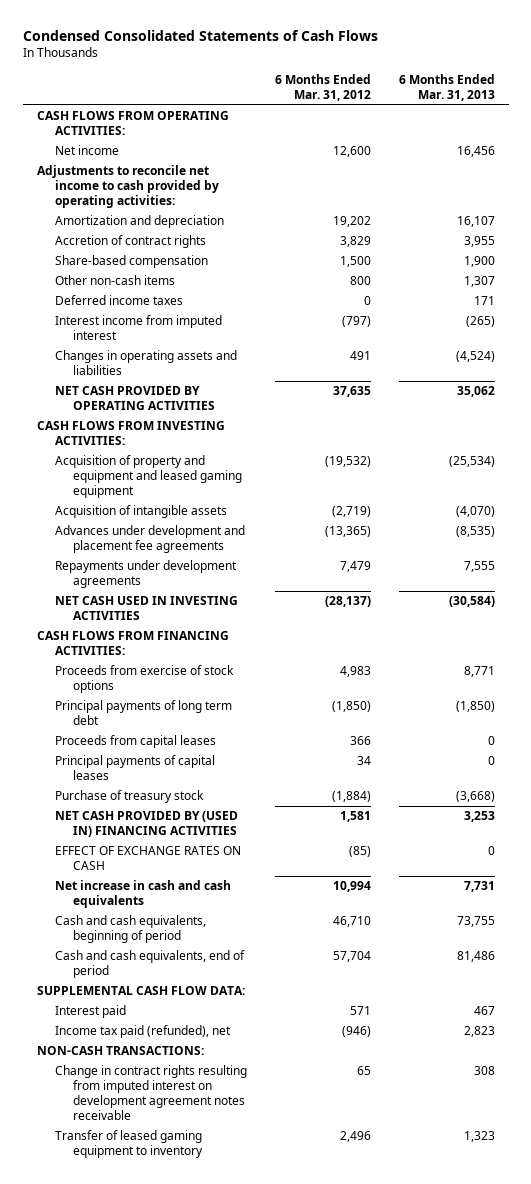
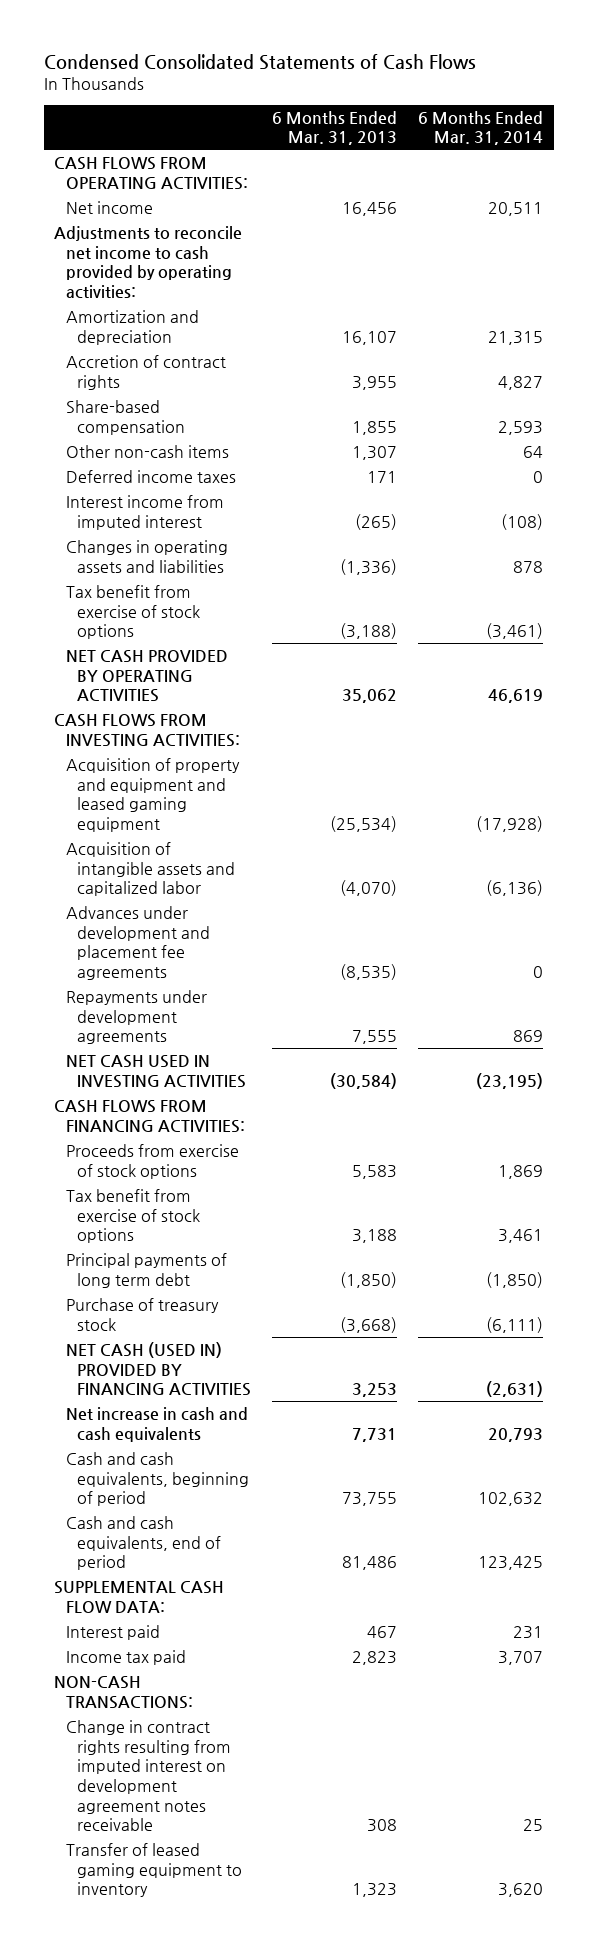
[274,73,371,101] 6 Months Ended Mar. 31, 2012 -> none
none -> [418,110,544,146] 6 Months Ended Mar. 31, 2014
[463,256,495,268] 1,900 -> [352,420,398,435] 1,855
[455,351,495,363] (4,524) -> [340,558,398,575] (1,336)
none -> [65,584,200,640] Tax benefit from exercise of stock options
[54,505,227,519] Acquisition of intangible assets -> [65,841,235,897] Acquisition of intangible assets and capitalized labor
[463,666,495,678] 8,771 -> [352,1164,398,1179] 5,583
none -> [65,1188,200,1244] Tax benefit from exercise of stock options
[54,735,216,749] Proceeds from capital leases -> none
[54,755,215,781] Principal payments of capital leases -> none
[54,846,241,871] EFFECT OF EXCHANGE RATES ON CASH -> none
[54,811,238,838] NET CASH PROVIDED BY (USED IN) FINANCING ACTIVITIES -> [65,1341,251,1397] NET CASH (USED IN) PROVIDED BY FINANCING ACTIVITIES
[54,1025,231,1039] Income tax paid (refunded), net -> [65,1649,186,1665] Income tax paid

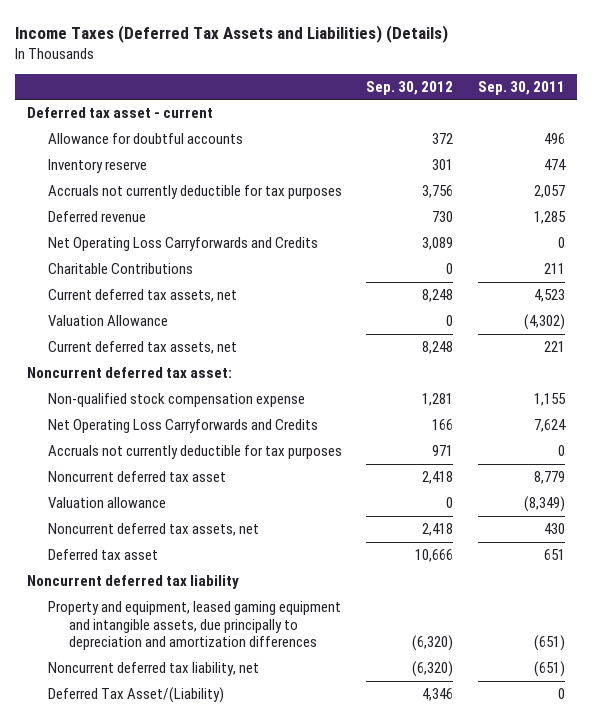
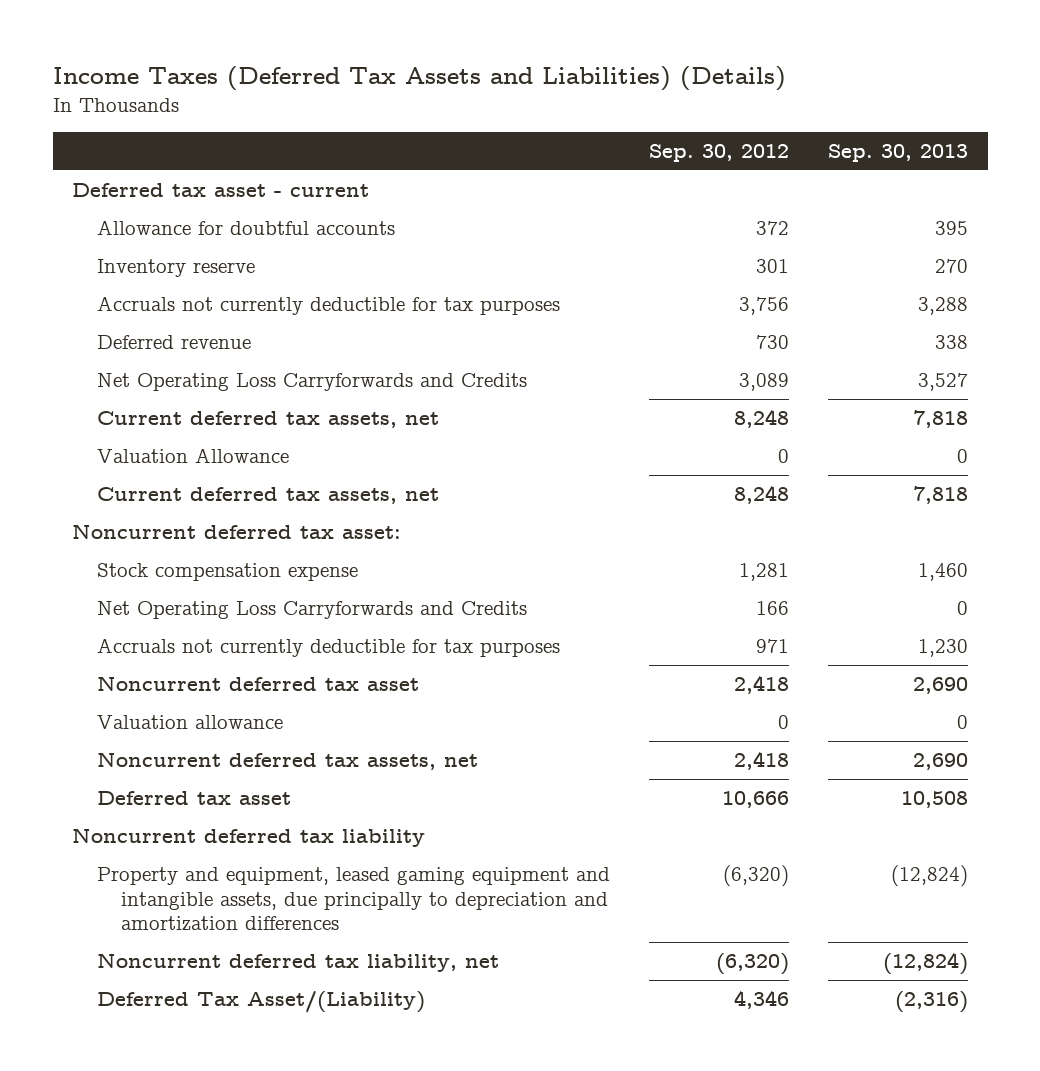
[477,80,565,95] Sep. 30, 2011 -> none
none -> [828,144,969,163] Sep. 30, 2013
[48,263,194,275] Charitable Contributions -> none
[48,393,306,408] Non-qualified stock compensation expense -> [96,562,358,581] Stock compensation expense

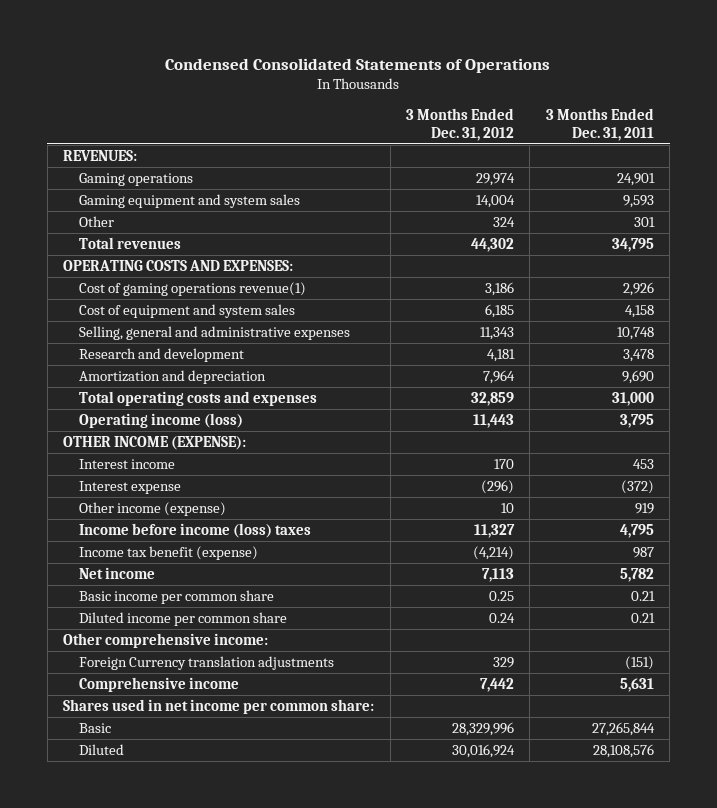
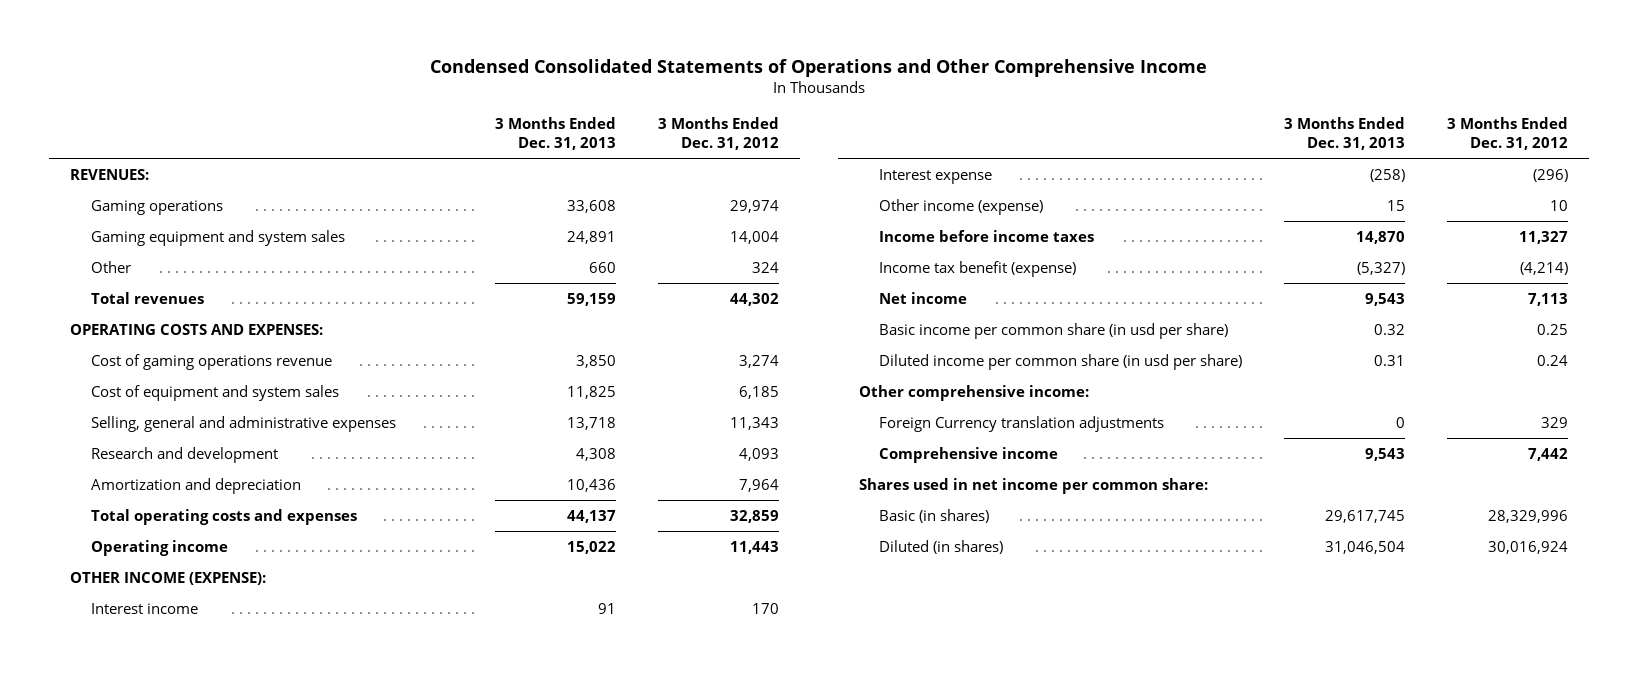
[165,57,551,73] Condensed Consolidated Statements of Operations -> [430,58,1208,77] Condensed Consolidated Statements of Operations and Other Comprehensive Income
[545,107,654,141] 3 Months Ended Dec. 31, 2011 -> none
none -> [495,116,617,151] 3 Months Ended Dec. 31, 2013
[79,282,307,297] Cost of gaming operations revenue(1) -> [90,353,332,370] Cost of gaming operations revenue
[484,282,514,297] 3,186 -> [739,354,780,368] 3,274
[486,349,515,363] 4,181 -> [739,447,780,461] 4,093
[79,413,244,429] Operating income (loss) -> [90,539,228,556] Operating income
[79,523,312,539] Income before income (loss) taxes -> [878,229,1094,242] Income before income taxes
[79,590,275,605] Basic income per common share -> [878,322,1228,339] Basic income per common share (in usd per share)
[79,612,288,627] Diluted income per common share -> [878,353,1242,370] Diluted income per common share (in usd per share)
[79,723,112,734] Basic -> [878,508,989,523] Basic (in shares)
[79,744,125,756] Diluted -> [878,539,1003,554] Diluted (in shares)

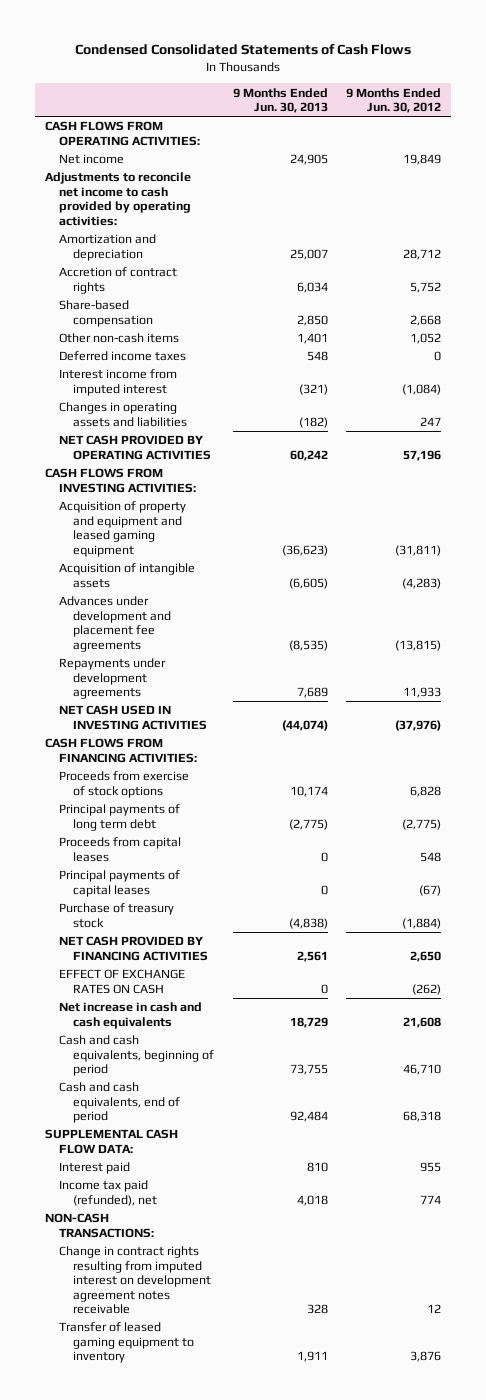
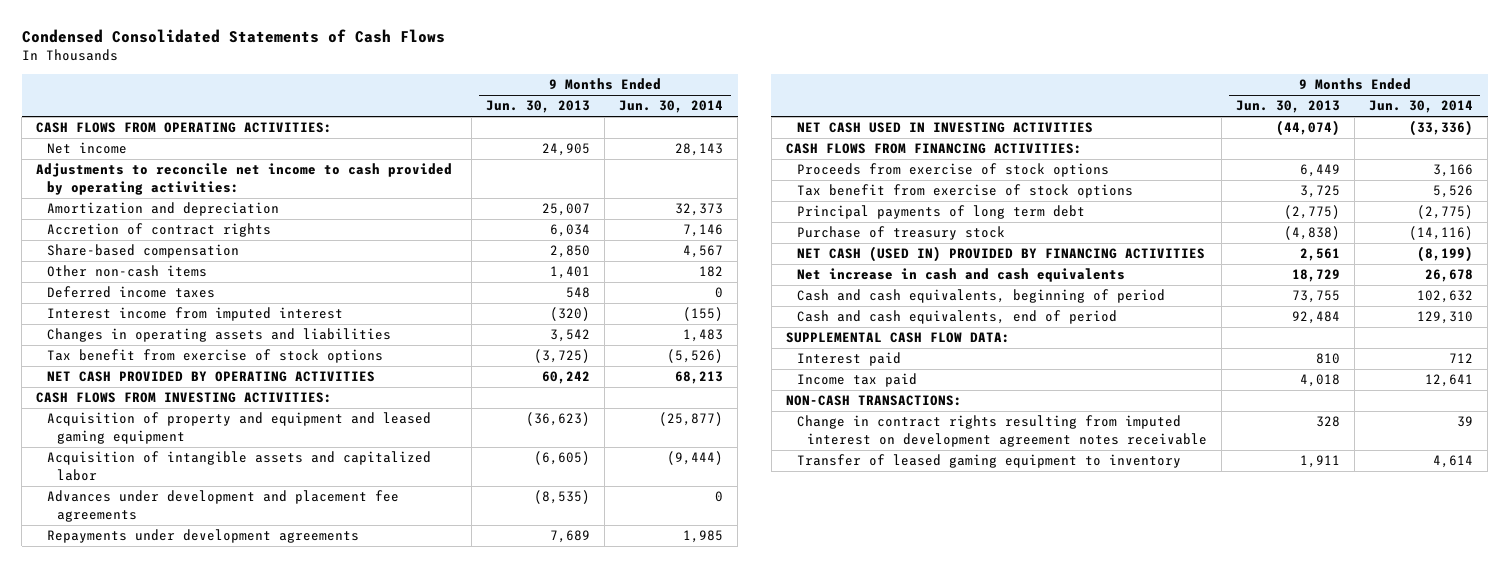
[346,87,442,114] 9 Months Ended Jun. 30, 2012 -> none
none -> [619,100,724,114] Jun. 30, 2014
[298,383,328,395] (321) -> [550,307,591,322] (320)
[298,416,328,428] (182) -> [550,329,591,343] 3,542
none -> [46,349,383,364] Tax benefit from exercise of stock options
[58,563,195,588] Acquisition of intangible assets -> [46,451,431,481] Acquisition of intangible assets and capitalized labor
[289,785,328,797] 10,174 -> [1300,164,1341,178] 6,449
none -> [796,184,1133,199] Tax benefit from exercise of stock options
[58,837,181,862] Proceeds from capital leases -> none
[58,870,180,897] Principal payments of capital leases -> none
[58,969,185,994] EFFECT OF EXCHANGE RATES ON CASH -> none
[58,936,208,961] NET CASH PROVIDED BY FINANCING ACTIVITIES -> [796,246,1205,263] NET CASH (USED IN) PROVIDED BY FINANCING ACTIVITIES
[58,1180,157,1206] Income tax paid (refunded), net -> [796,373,917,388] Income tax paid

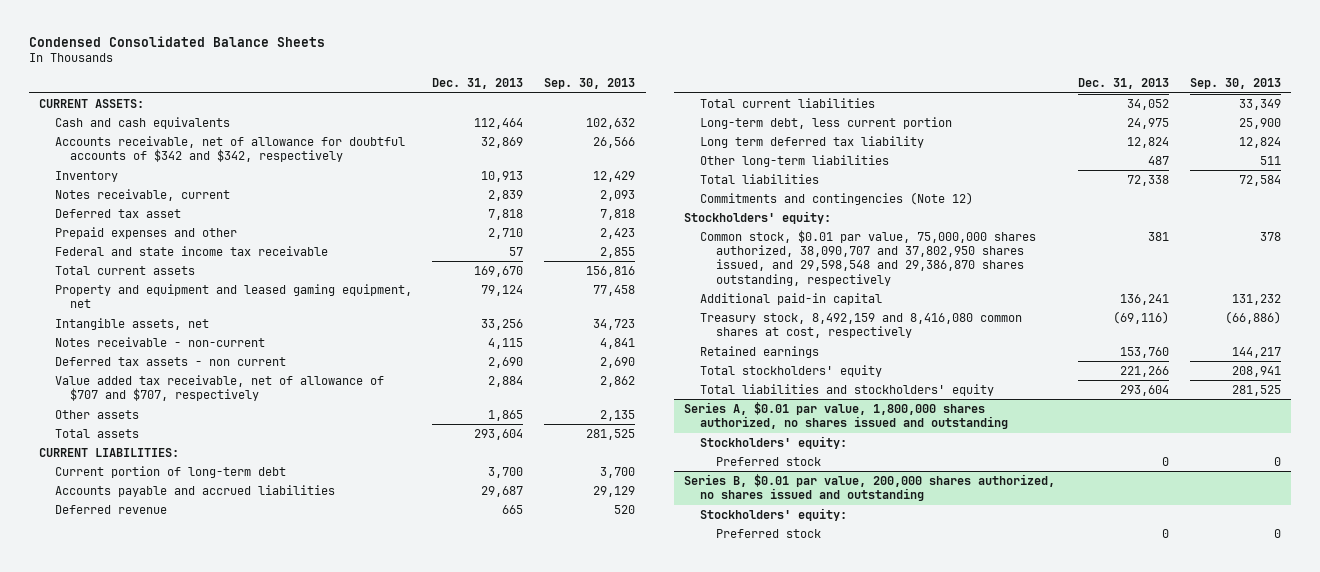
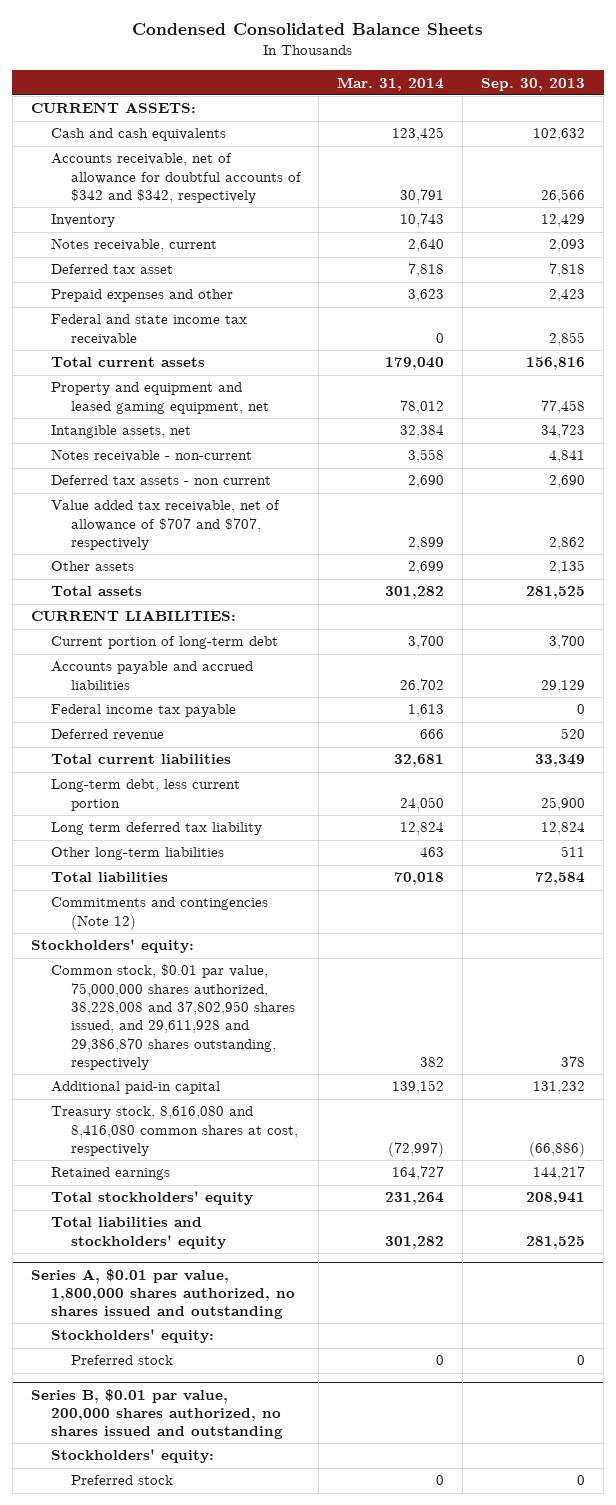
[432,78,524,90] Dec. 31, 2013 -> none
none -> [337,76,445,91] Mar. 31, 2014
none -> [50,704,236,718] Federal income tax payable
[700,229,1037,286] Common stock, $0.01 par value, 75,000,000 shares authorized, 38,090,707 and 37,802,950 shares issued, and 29,598,548 and 29,386,870 shares outstanding, respectively -> [50,964,295,1070] Common stock, $0.01 par value, 75,000,000 shares authorized, 38,228,008 and 37,802,950 shares issued, and 29,611,928 and 29,386,870 shares outstanding, respectively
[700,312,1023,339] Treasury stock, 8,492,159 and 8,416,080 common shares at cost, respectively -> [50,1106,298,1156] Treasury stock, 8,616,080 and 8,416,080 common shares at cost, respectively

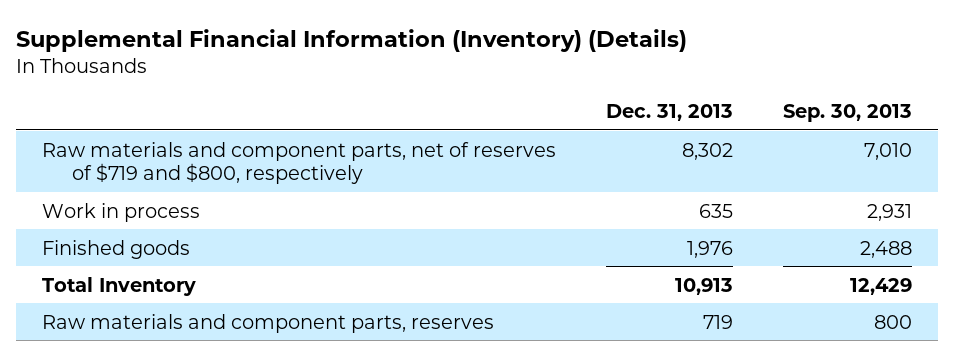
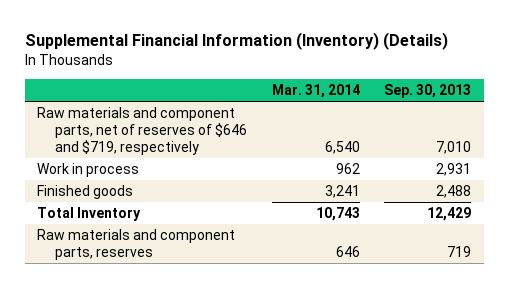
[605,104,733,122] Dec. 31, 2013 -> none
none -> [271,84,360,99] Mar. 31, 2014
[41,141,556,184] Raw materials and component parts, net of reserves of $719 and $800, respectively -> [37,107,248,155] Raw materials and component parts, net of reserves of $646 and $719, respectively
[874,314,913,329] 800 -> [447,246,472,258] 719

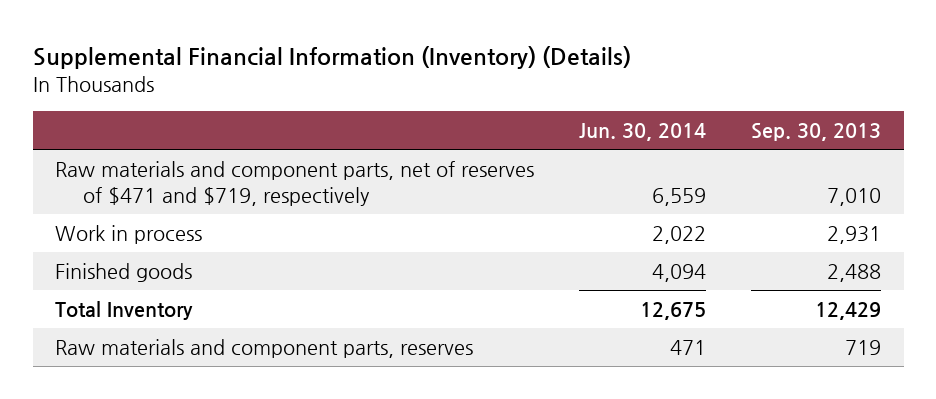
[271,84,360,99] Mar. 31, 2014 -> none
none -> [579,123,707,142] Jun. 30, 2014
[37,107,248,155] Raw materials and component parts, net of reserves of $646 and $719, respectively -> [55,161,535,206] Raw materials and component parts, net of reserves of $471 and $719, respectively

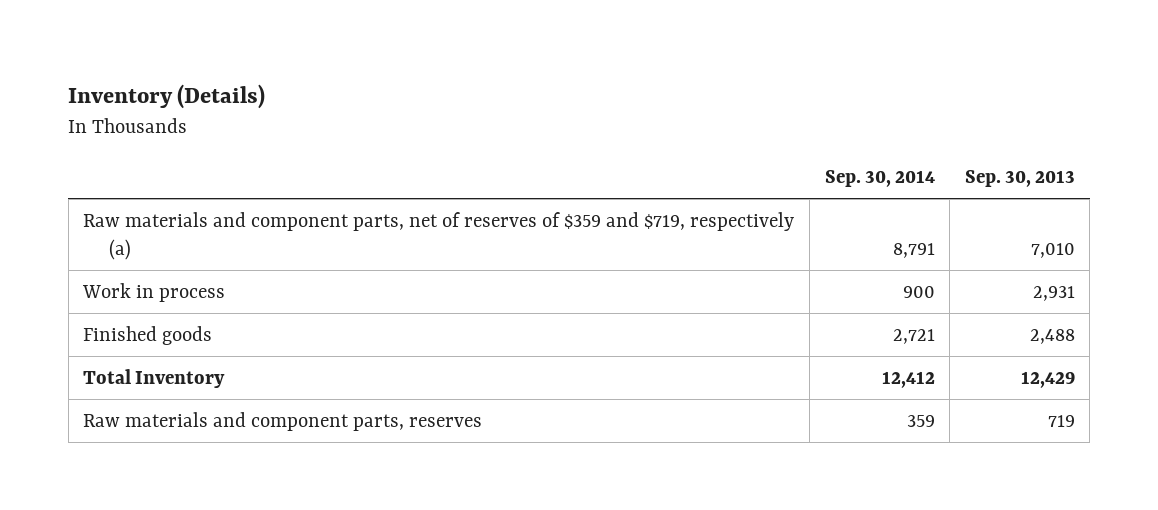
[32,45,631,69] Supplemental Financial Information (Inventory) (Details) -> [68,83,266,109] Inventory (Details)
[579,123,707,142] Jun. 30, 2014 -> none
none -> [824,170,935,188] Sep. 30, 2014
[55,161,535,206] Raw materials and component parts, net of reserves of $471 and $719, respectively -> [83,212,795,260] Raw materials and component parts, net of reserves of $359 and $719, respectively (a)

